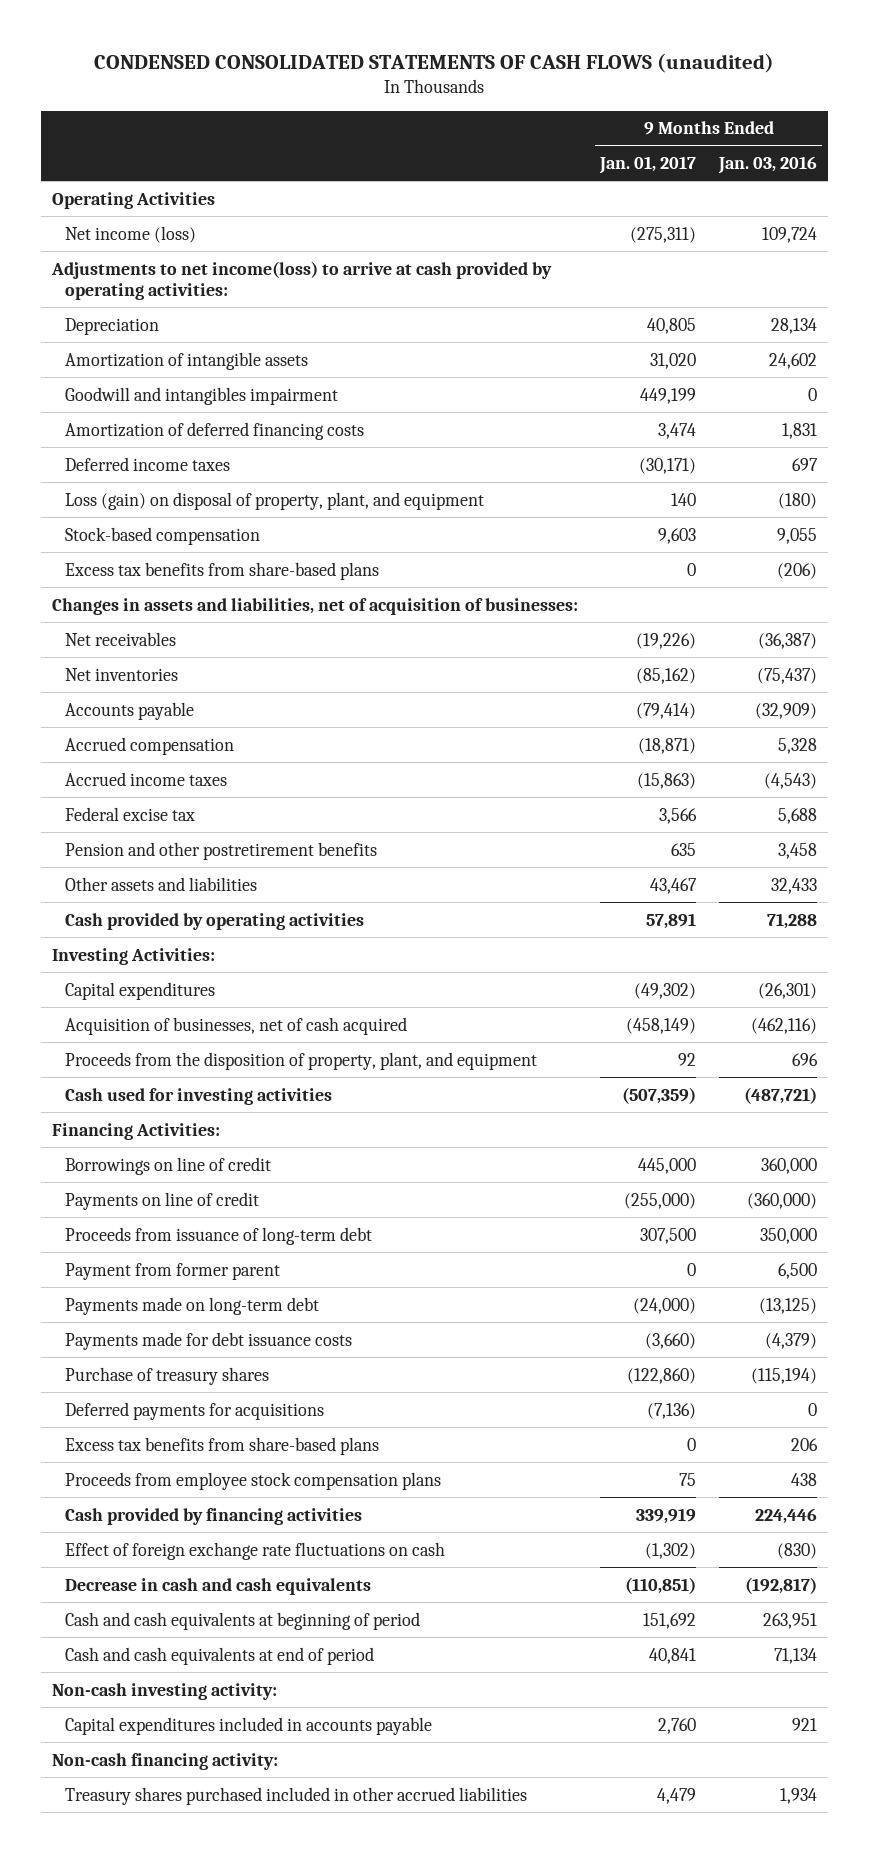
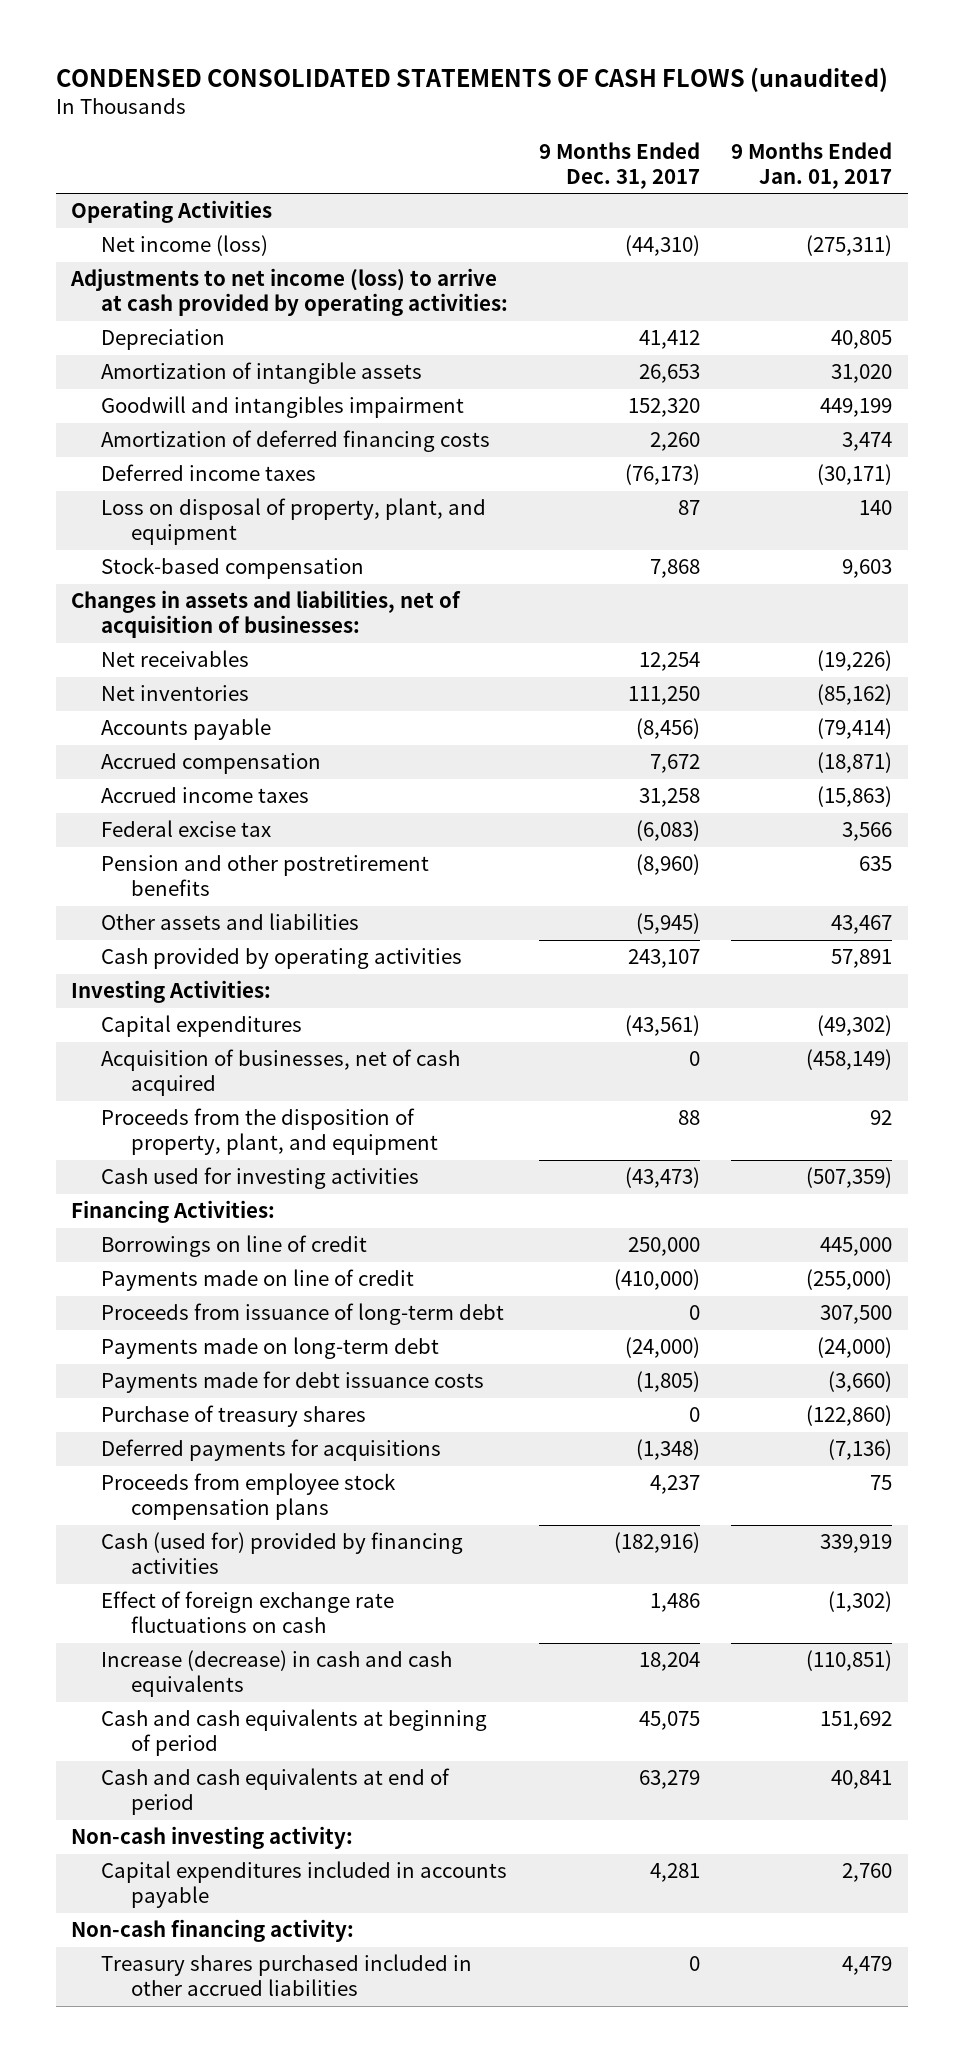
[717,155,817,174] Jan. 03, 2016 -> none
none -> [539,142,701,190] 9 Months Ended Dec. 31, 2017
[50,260,552,300] Adjustments to net income(loss) to arrive at cash provided by operating activities: -> [70,268,508,317] Adjustments to net income (loss) to arrive at cash provided by operating activities:
[64,491,484,510] Loss (gain) on disposal of property, plant, and equipment -> [100,498,486,546] Loss on disposal of property, plant, and equipment
[64,561,379,580] Excess tax benefits from share-based plans -> none
[64,1191,259,1210] Payments on line of credit -> [100,1269,414,1292] Payments made on line of credit
[64,1262,280,1280] Payment from former parent -> none
[64,1436,379,1455] Excess tax benefits from share-based plans -> none
[64,1507,362,1525] Cash provided by financing activities -> [100,1532,463,1575] Cash (used for) provided by financing activities
[64,1577,371,1595] Decrease in cash and cash equivalents -> [100,1650,452,1698] Increase (decrease) in cash and cash equivalents

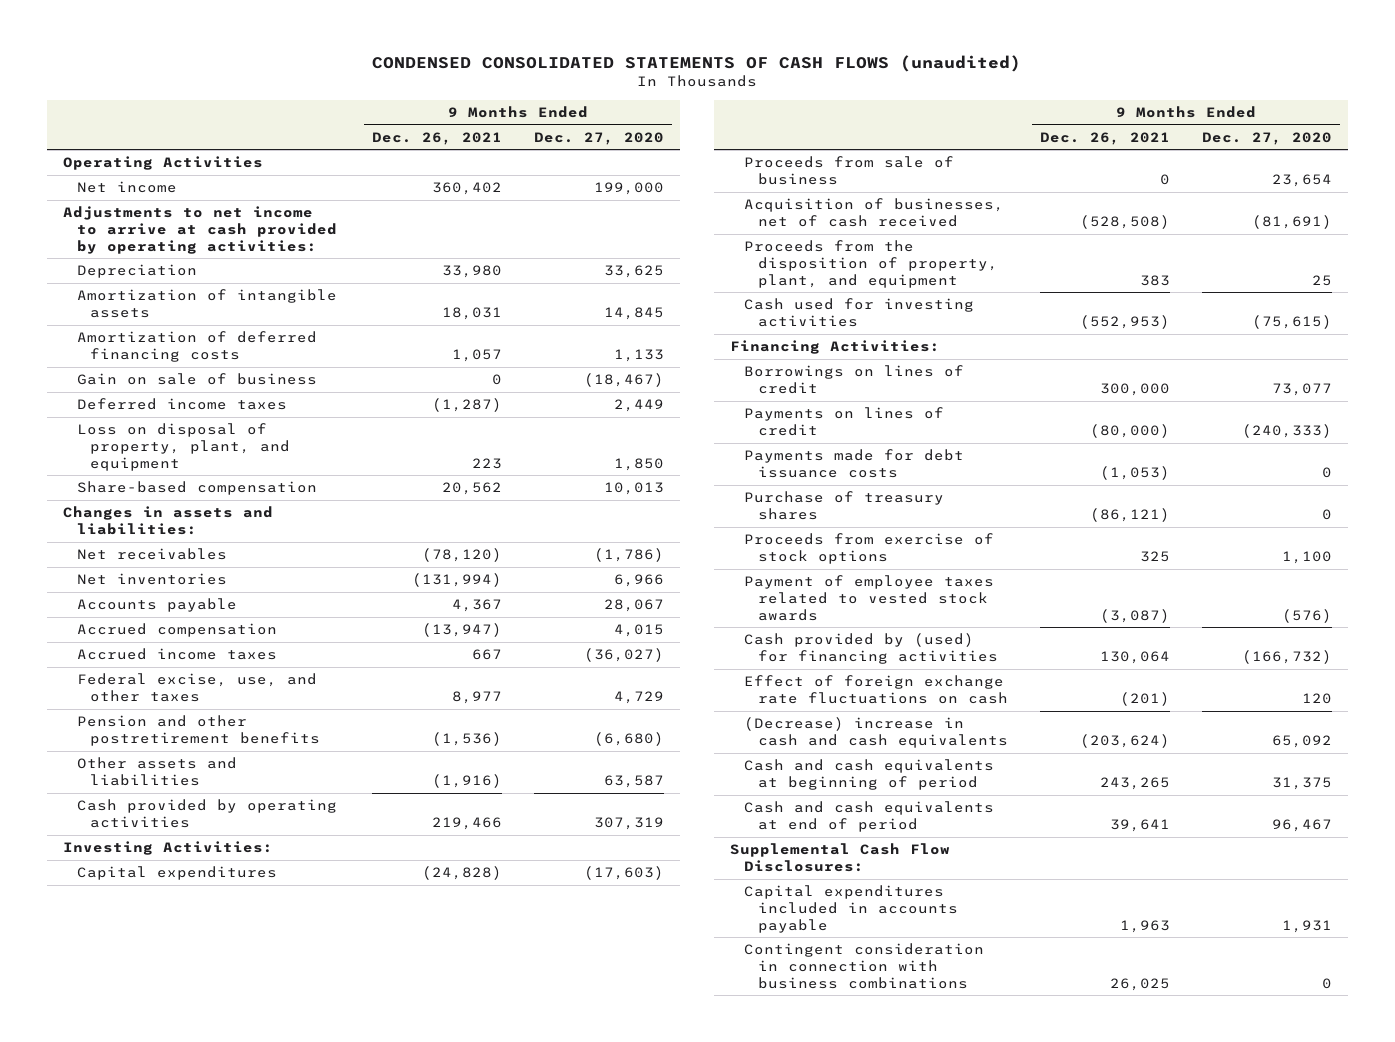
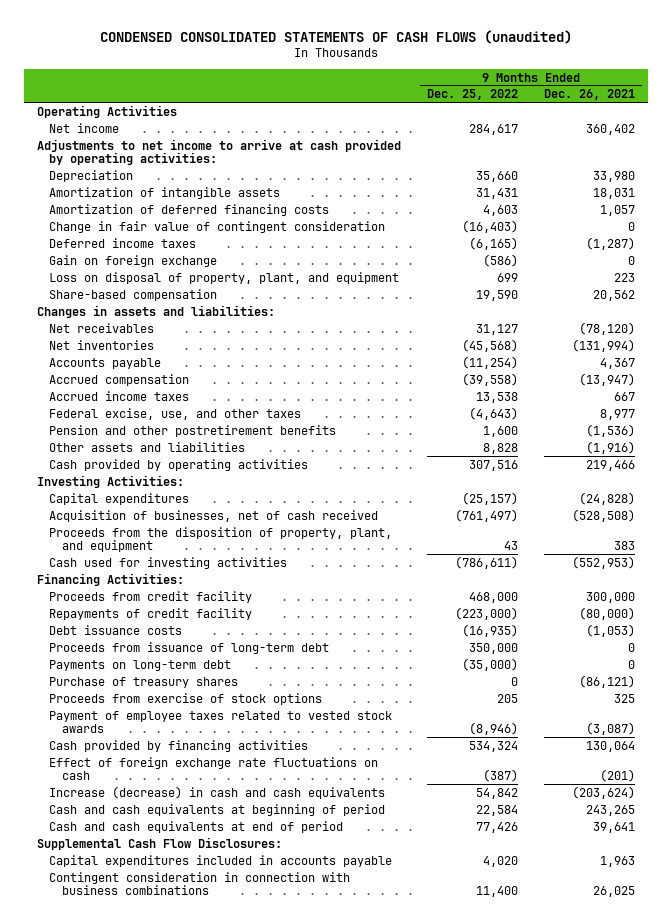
[534,131,665,145] Dec. 27, 2020 -> none
none -> [427,89,519,101] Dec. 25, 2022
[76,373,317,386] Gain on sale of business -> none
none -> [49,220,386,233] Change in fair value of contingent consideration
none -> [49,254,218,267] Gain on foreign exchange
[744,156,955,185] Proceeds from sale of business -> none
[744,365,965,394] Borrowings on lines of credit -> [49,590,253,603] Proceeds from credit facility
[744,407,945,436] Payments on lines of credit -> [49,607,253,620] Repayments of credit facility
[744,449,965,478] Payments made for debt issuance costs -> [49,624,183,635] Debt issuance costs
none -> [49,641,330,654] Proceeds from issuance of long-term debt
none -> [49,659,232,671] Payments on long-term debt
[744,633,998,664] Cash provided by (used) for financing activities -> [49,739,309,752] Cash provided by financing activities
[744,717,1008,748] (Decrease) increase in cash and cash equivalents -> [49,785,386,799] Increase (decrease) in cash and cash equivalents

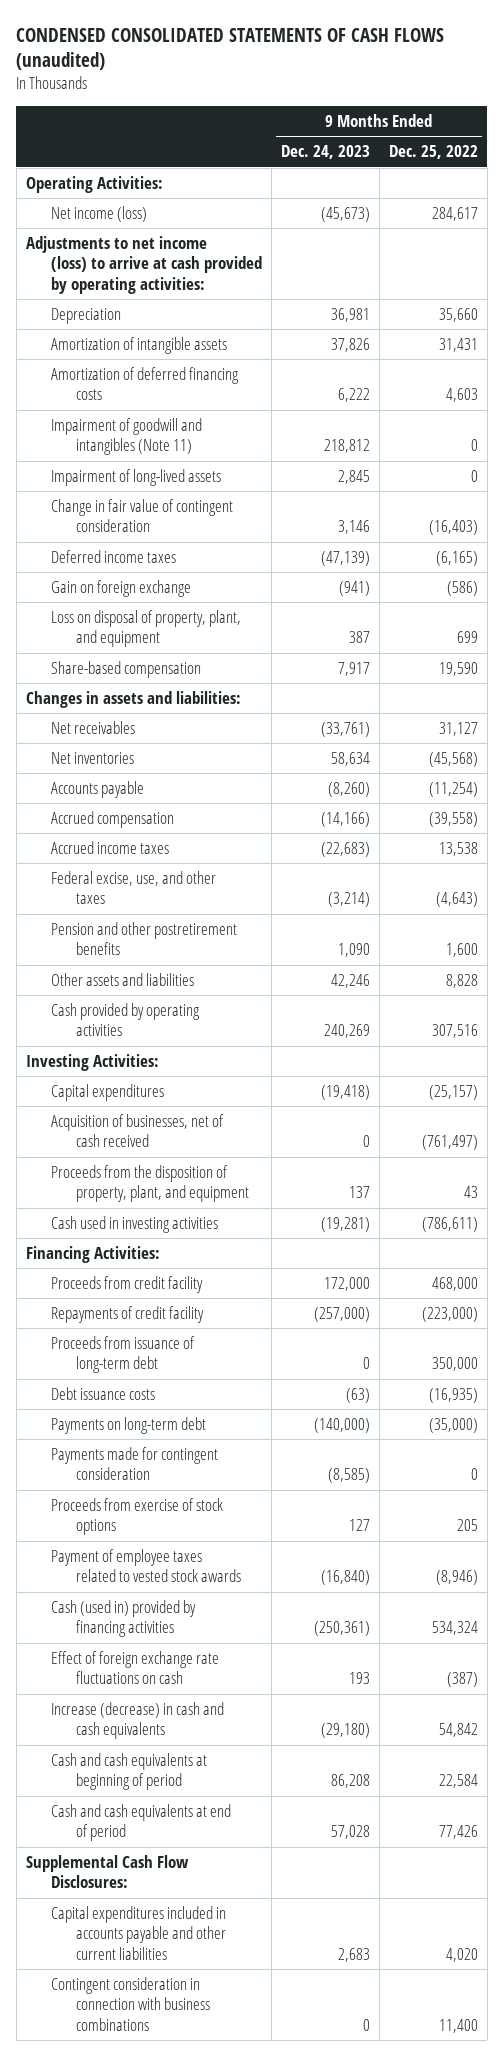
[544,89,636,101] Dec. 26, 2021 -> none
none -> [280,145,370,160] Dec. 24, 2023
[36,104,177,118] Operating Activities -> [25,176,163,194] Operating Activities:
[49,122,120,133] Net income -> [50,206,147,223] Net income (loss)
[36,138,401,166] Adjustments to net income to arrive at cash provided by operating activities: -> [25,236,262,294] Adjustments to net income (loss) to arrive at cash provided by operating activities:
none -> [50,418,202,456] Impairment of goodwill and intangibles (Note 11)
none -> [50,469,221,487] Impairment of long-lived assets
[49,556,288,569] Cash used for investing activities -> [50,1216,218,1234] Cash used in investing activities
[49,624,183,635] Debt issuance costs -> [50,1387,155,1401] Debt issuance costs
[49,676,239,688] Purchase of treasury shares -> none
none -> [50,1447,218,1481] Payments made for contingent consideration
[49,739,309,752] Cash provided by financing activities -> [50,1600,196,1638] Cash (used in) provided by financing activities
[49,854,393,867] Capital expenditures included in accounts payable -> [50,1906,226,1960] Capital expenditures included in accounts payable and other current liabilities

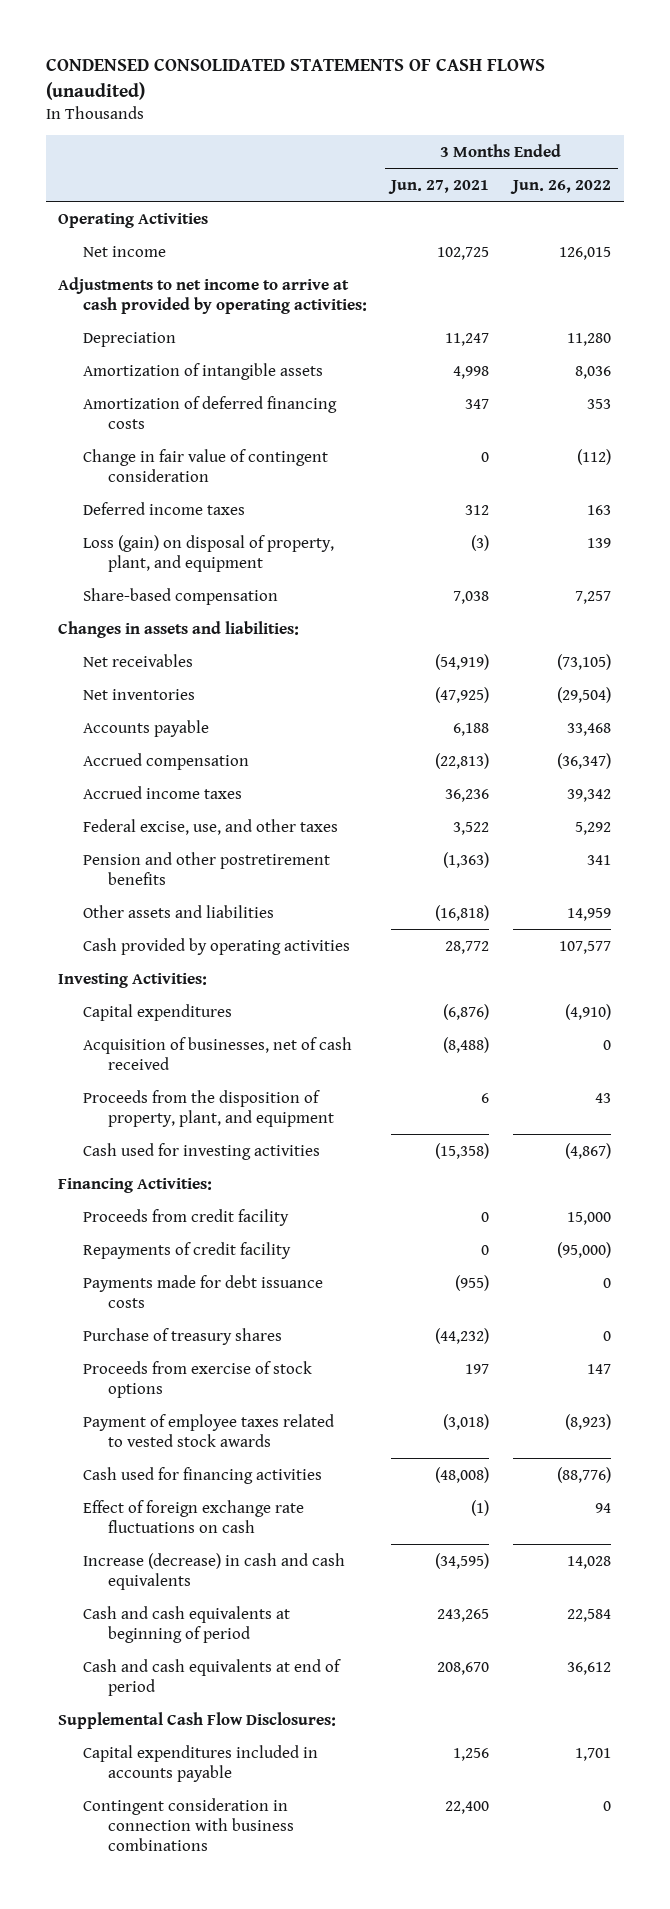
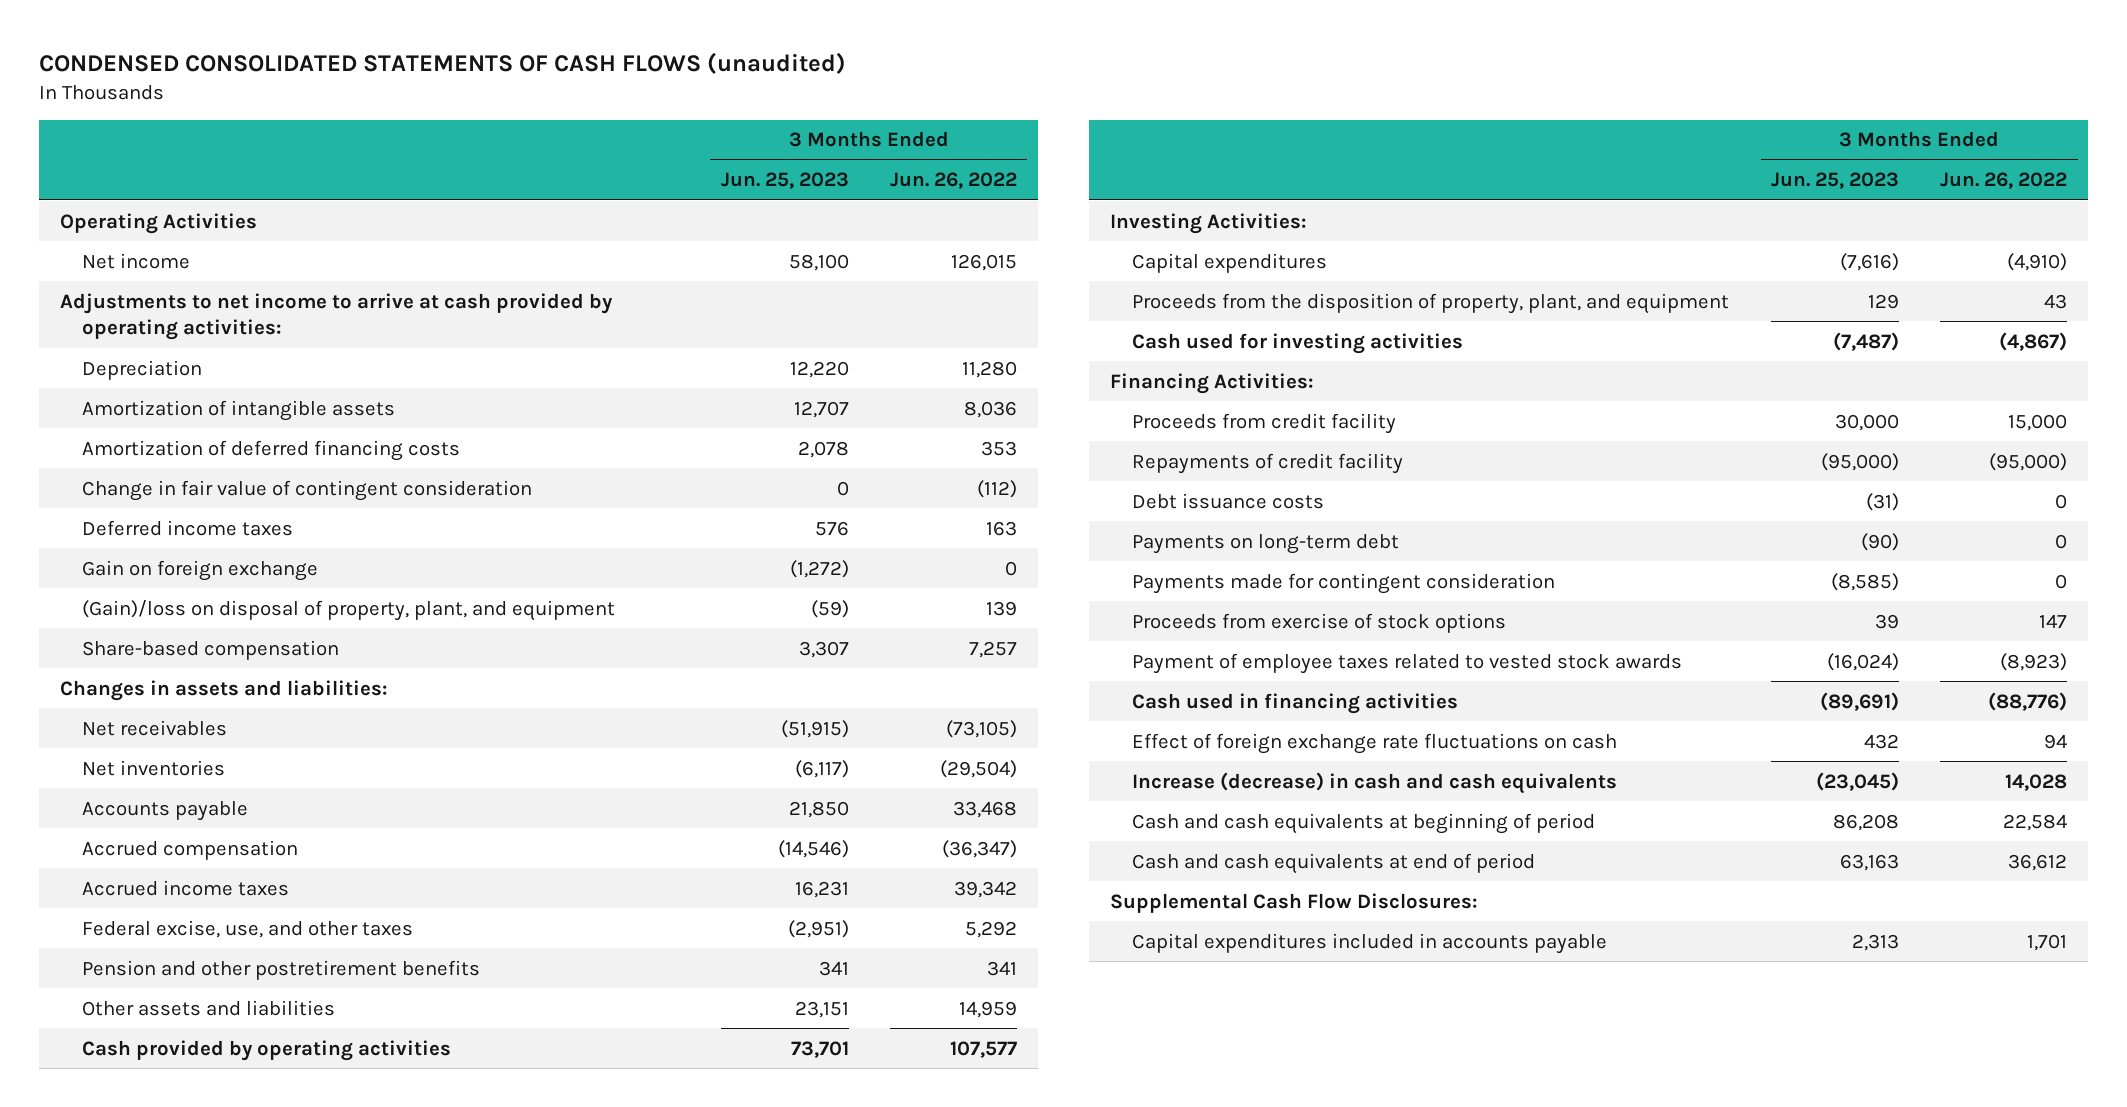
[388,179,490,194] Jun. 27, 2021 -> none
none -> [720,172,849,190] Jun. 25, 2023
none -> [82,559,319,581] Gain on foreign exchange
[83,534,335,572] Loss (gain) on disposal of property, plant, and equipment -> [82,599,616,621] (Gain)/loss on disposal of property, plant, and equipment
[83,1036,353,1070] Acquisition of businesses, net of cash received -> none
[83,1327,283,1345] Purchase of treasury shares -> none
[83,1274,324,1308] Payments made for debt issuance costs -> [1132,492,1325,509] Debt issuance costs
none -> [1132,533,1400,554] Payments on long-term debt
none -> [1132,572,1556,594] Payments made for contingent consideration
[83,1466,323,1484] Cash used for financing activities -> [1132,692,1459,714] Cash used in financing activities
[83,1797,295,1852] Contingent consideration in connection with business combinations -> none

